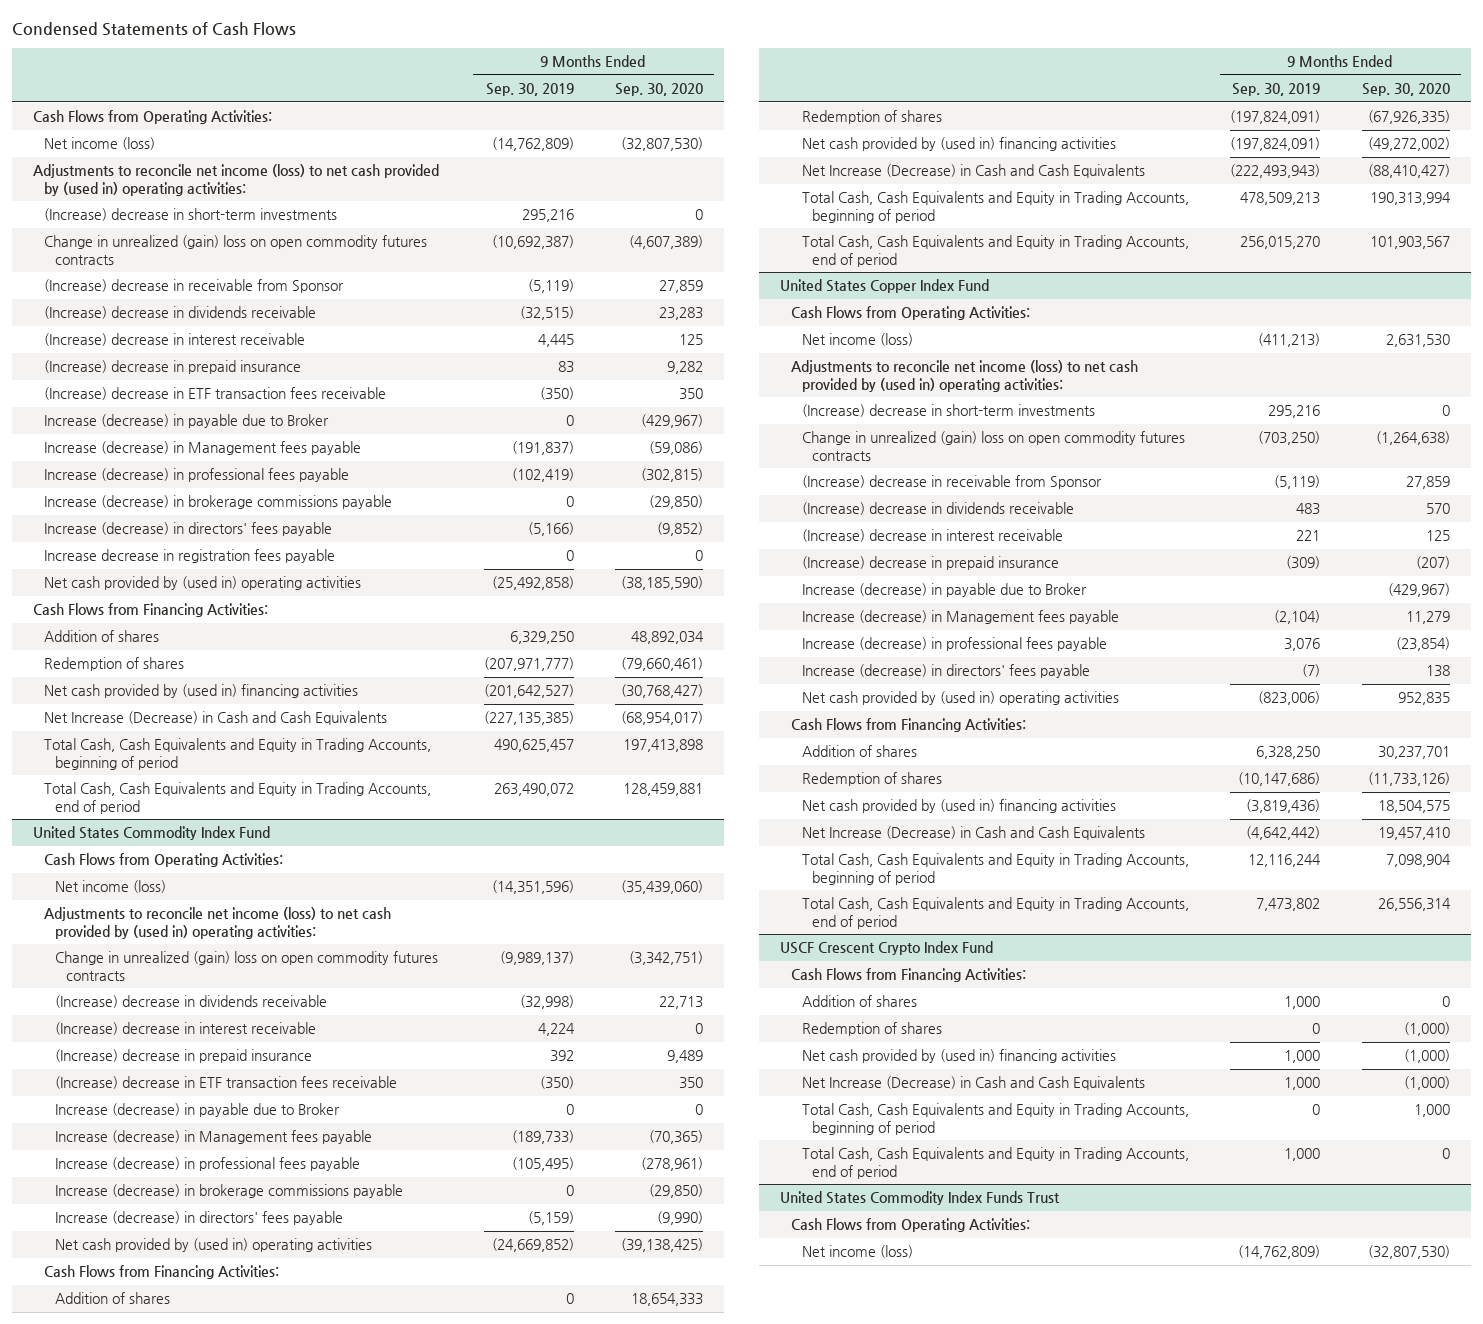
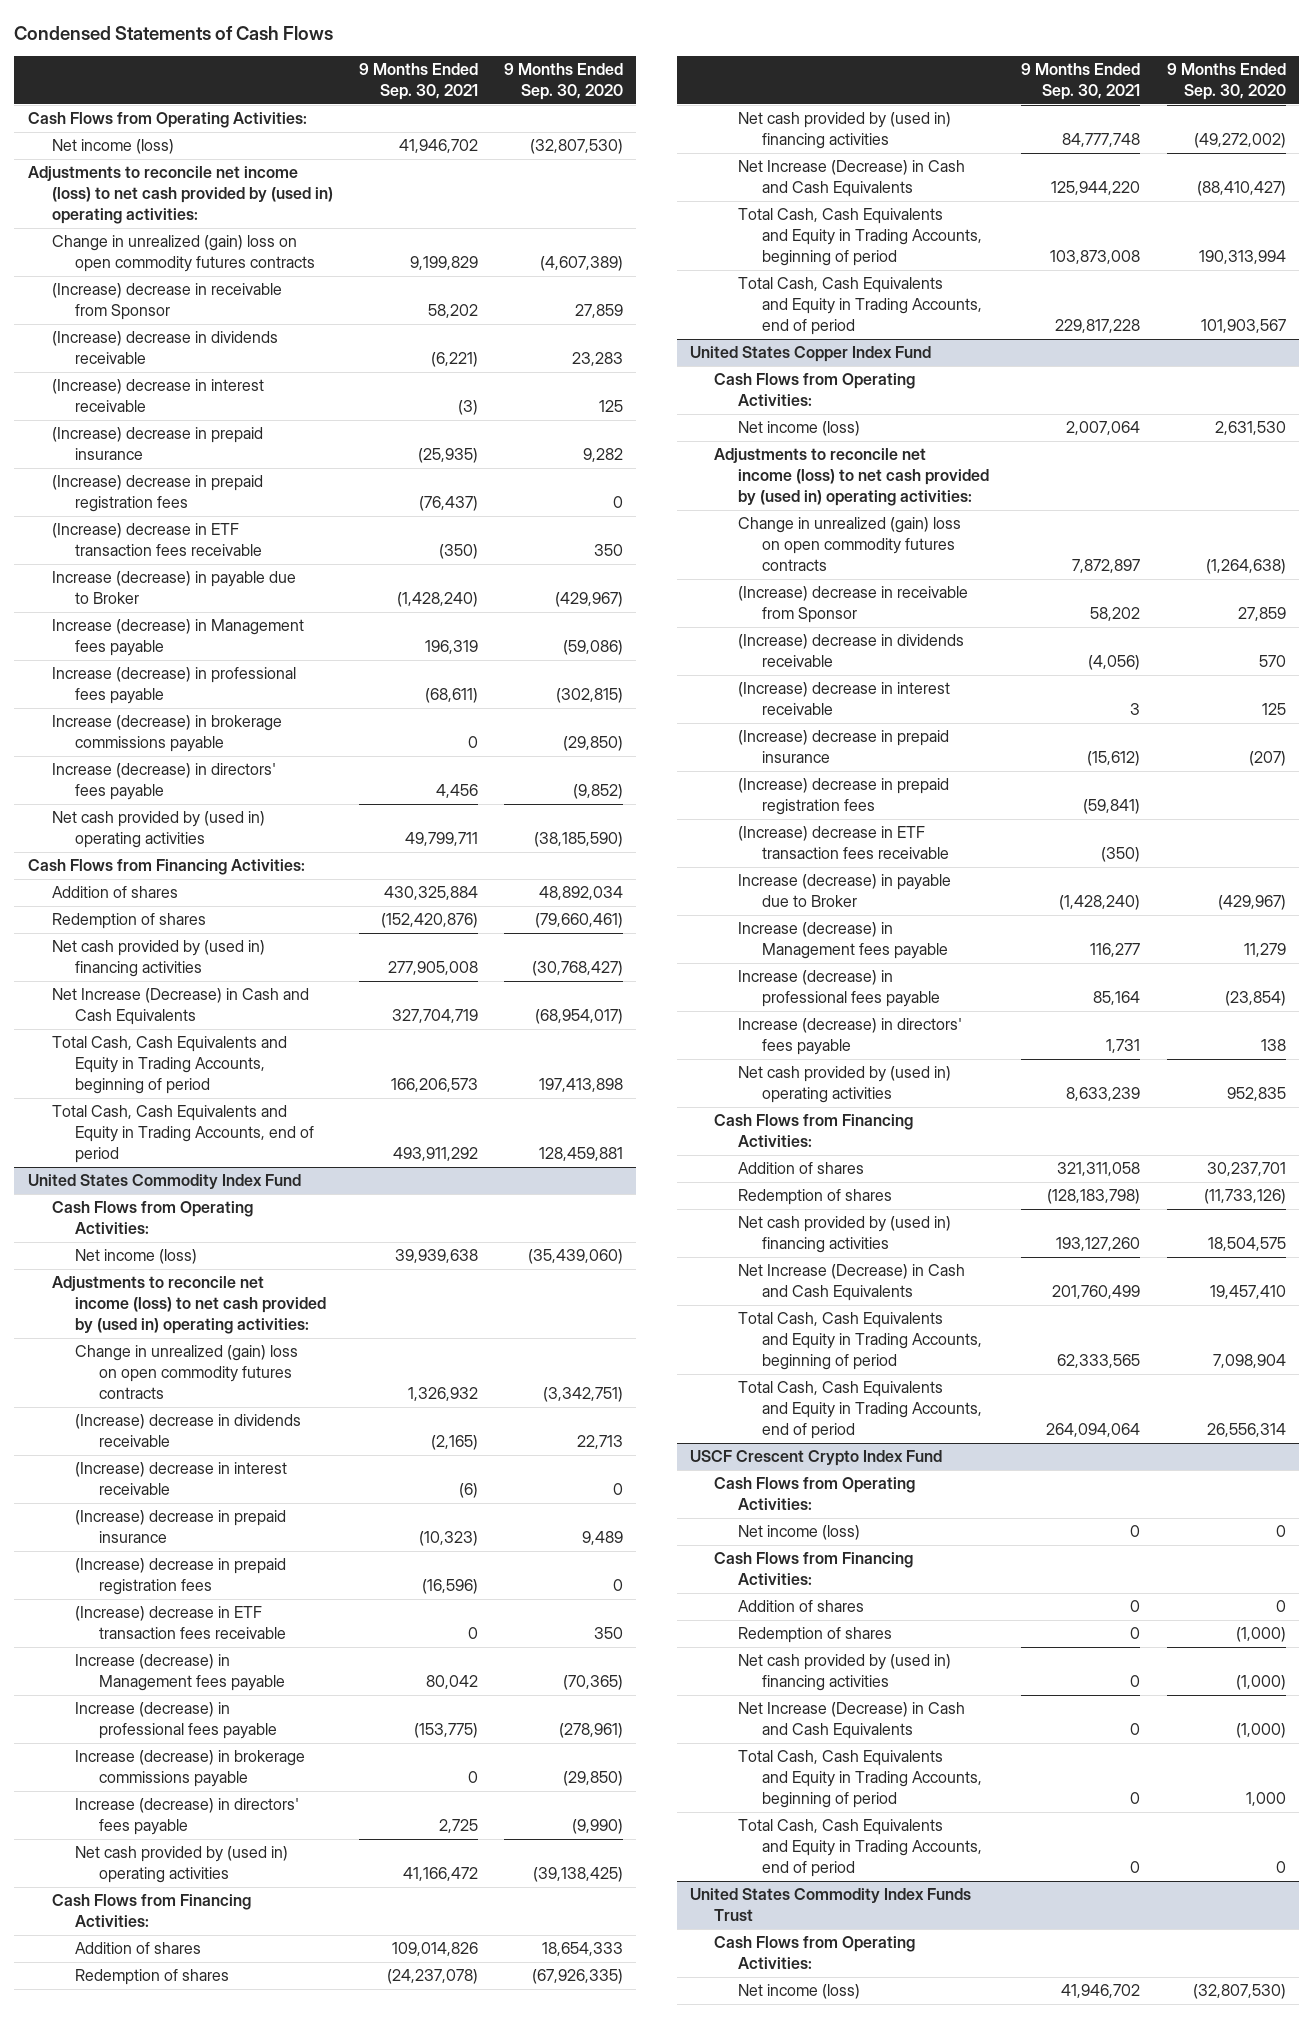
[485,83,574,97] Sep. 30, 2019 -> none
none -> [358,63,478,101] 9 Months Ended Sep. 30, 2021
[44,208,338,222] (Increase) decrease in short-term investments -> none
none -> [51,475,263,513] (Increase) decrease in prepaid registration fees
[44,549,336,564] Increase decrease in registration fees payable -> none
none -> [75,1558,287,1596] (Increase) decrease in prepaid registration fees
[54,1103,340,1118] Increase (decrease) in payable due to Broker -> none
[801,404,1095,418] (Increase) decrease in short-term investments -> none
none -> [738,778,950,816] (Increase) decrease in prepaid registration fees
none -> [738,826,949,860] (Increase) decrease in ETF transaction fees receivable
none -> [714,1477,916,1511] Cash Flows from Operating Activities:
none -> [738,1525,861,1541] Net income (loss)

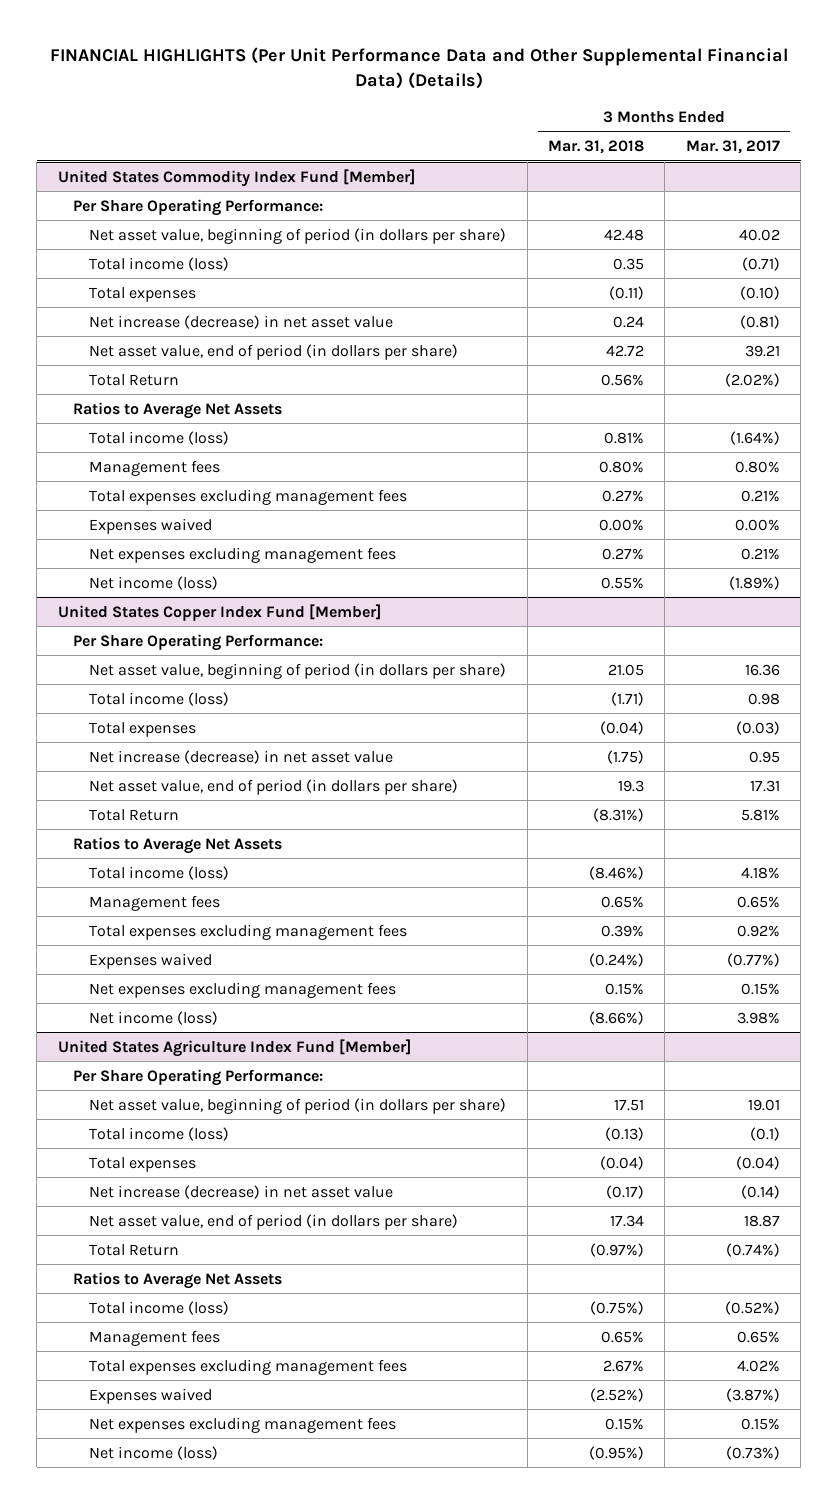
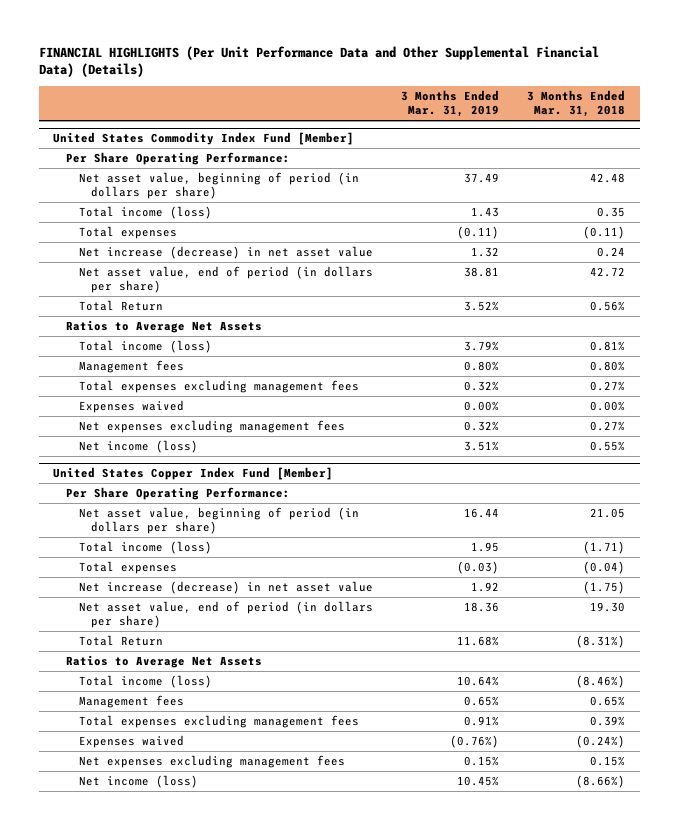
[685,139,780,154] Mar. 31, 2017 -> none
none -> [400,90,499,118] 3 Months Ended Mar. 31, 2019
[617,779,644,792] 19.3 -> [590,602,626,613] 19.30
[57,1038,411,1057] United States Agriculture Index Fund [Member] -> none
[73,1068,324,1086] Per Share Operating Performance: -> none
[89,1097,507,1114] Net asset value, beginning of period (in dollars per share) -> none
[89,1126,230,1141] Total income (loss) -> none
[89,1156,197,1172] Total expenses -> none
[89,1184,394,1199] Net increase (decrease) in net asset value -> none
[89,1213,459,1230] Net asset value, end of period (in dollars per share) -> none
[89,1243,180,1256] Total Return -> none
[73,1271,283,1289] Ratios to Average Net Assets -> none
[89,1300,230,1315] Total income (loss) -> none
[89,1329,221,1346] Management fees -> none
[89,1358,408,1375] Total expenses excluding management fees -> none
[89,1387,213,1404] Expenses waived -> none
[89,1416,397,1433] Net expenses excluding management fees -> none
[89,1445,219,1460] Net income (loss) -> none

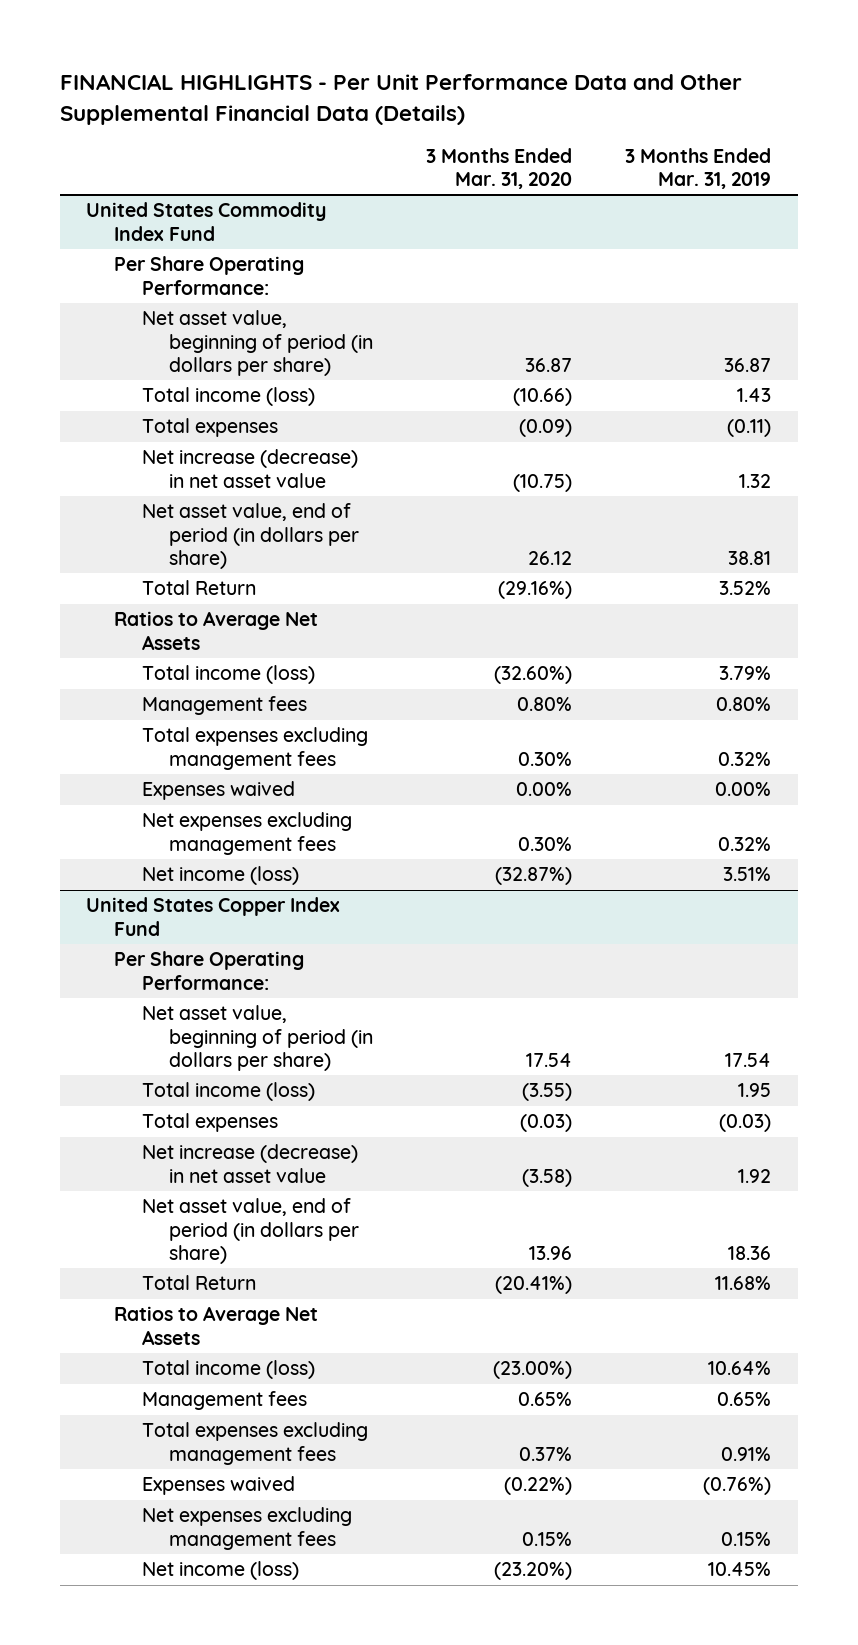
[38,45,599,78] FINANCIAL HIGHLIGHTS (Per Unit Performance Data and Other Supplemental Financial Data) (Details) -> [59,74,742,125] FINANCIAL HIGHLIGHTS - Per Unit Performance Data and Other Supplemental Financial Data (Details)
[527,90,626,118] 3 Months Ended Mar. 31, 2018 -> none
none -> [426,147,573,189] 3 Months Ended Mar. 31, 2020
[53,132,355,146] United States Commodity Index Fund [Member] -> [86,202,327,241] United States Commodity Index Fund
[463,173,499,184] 37.49 -> [724,357,772,372] 36.87
[53,467,334,481] United States Copper Index Fund [Member] -> [86,897,341,936] United States Copper Index Fund
[463,508,499,519] 16.44 -> [725,1052,772,1067] 17.54

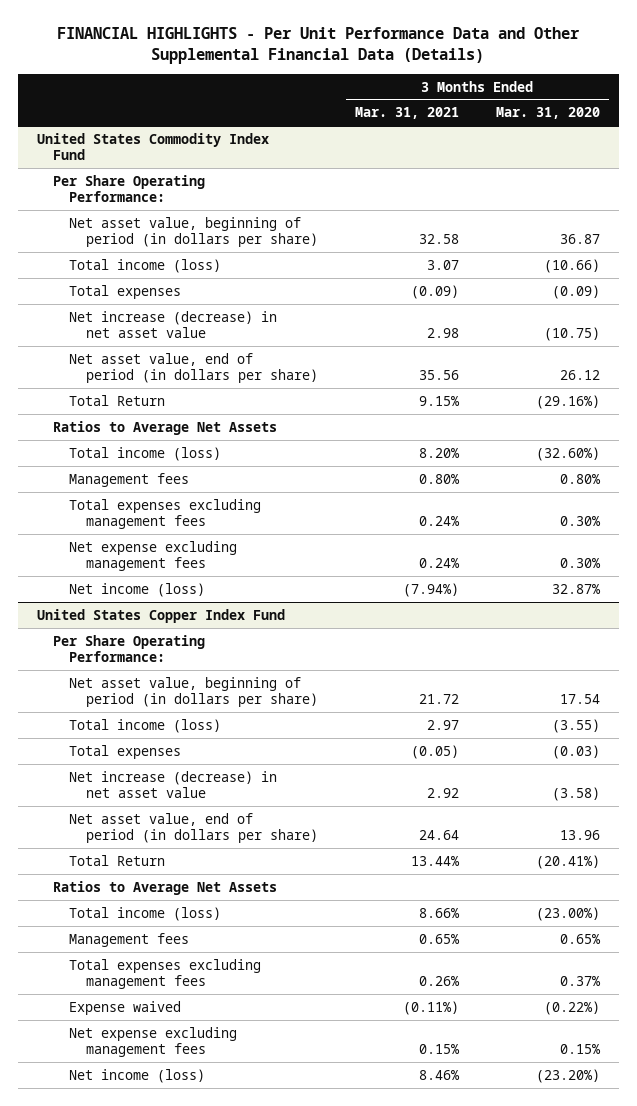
[625,147,772,189] 3 Months Ended Mar. 31, 2019 -> none
none -> [354,107,459,120] Mar. 31, 2021
[141,781,295,801] Expenses waived -> none
[141,812,352,855] Net expenses excluding management fees -> [69,540,238,572] Net expense excluding management fees
[495,867,573,886] (32.87%) -> [552,583,602,594] 32.87%
[141,1476,295,1496] Expenses waived -> [69,1000,182,1015] Expense waived
[141,1507,352,1550] Net expenses excluding management fees -> [69,1026,238,1058] Net expense excluding management fees

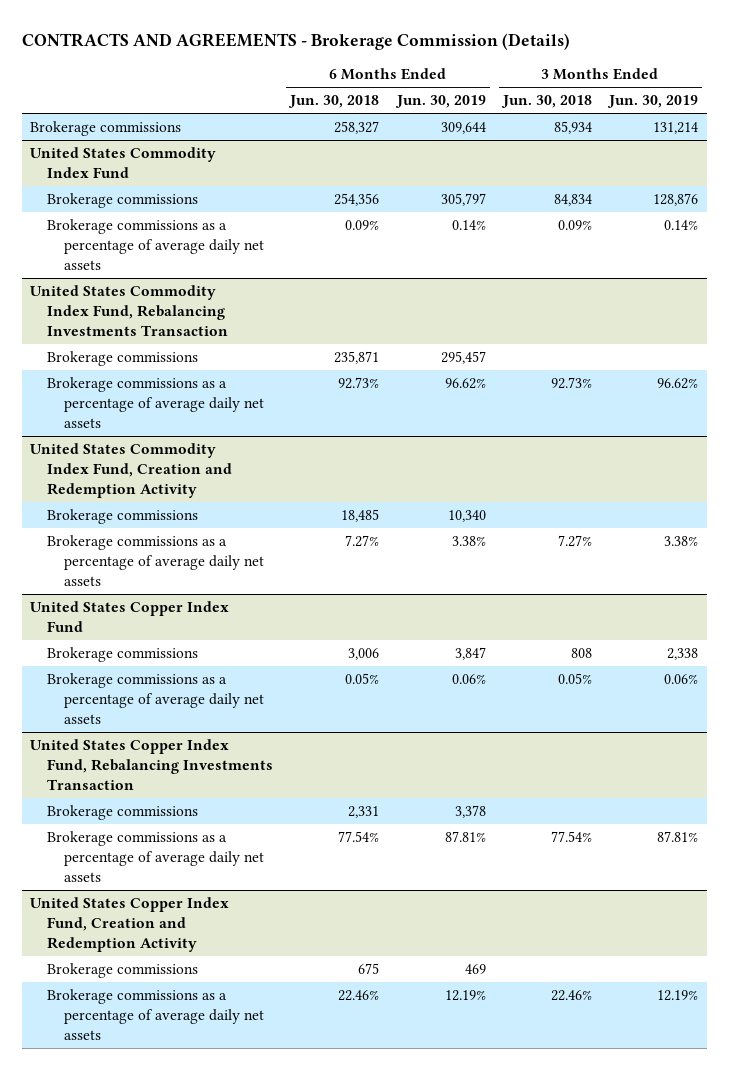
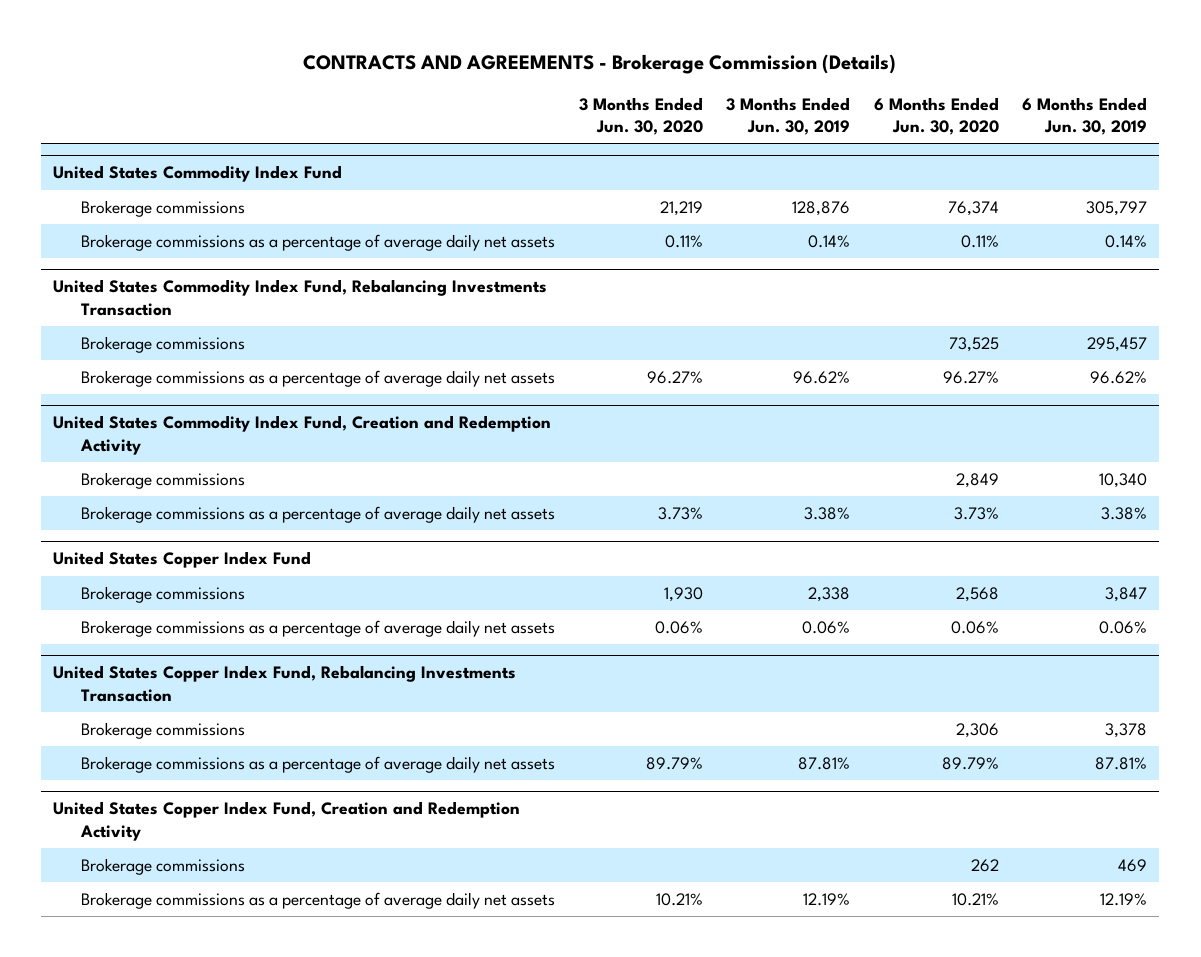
[288,95,380,109] Jun. 30, 2018 -> none
[500,95,592,109] Jun. 30, 2018 -> none
none -> [578,96,703,135] 3 Months Ended Jun. 30, 2020
none -> [873,96,999,135] 6 Months Ended Jun. 30, 2020
[30,121,182,137] Brokerage commissions -> none

